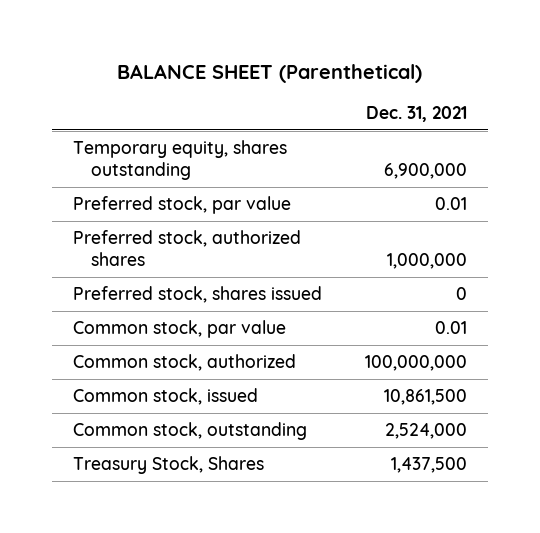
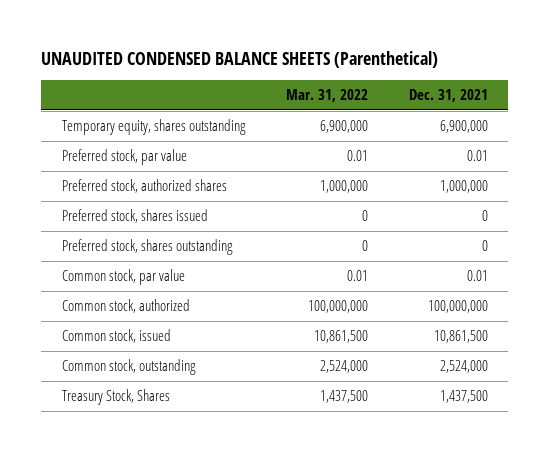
[116,63,422,83] BALANCE SHEET (Parenthetical) -> [41,50,439,68] UNAUDITED CONDENSED BALANCE SHEETS (Parenthetical)
none -> [285,89,368,103] Mar. 31, 2022
none -> [61,239,233,256] Preferred stock, shares outstanding

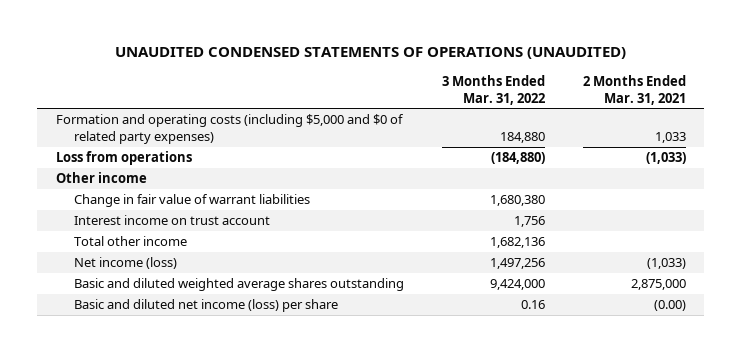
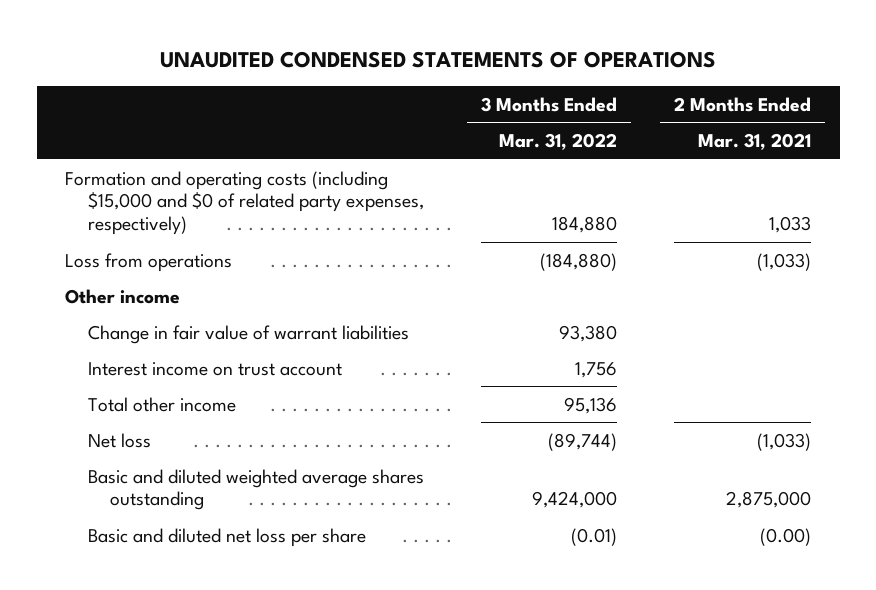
[114,47,626,60] UNAUDITED CONDENSED STATEMENTS OF OPERATIONS (UNAUDITED) -> [160,50,717,68] UNAUDITED CONDENSED STATEMENTS OF OPERATIONS
[55,114,404,144] Formation and operating costs (including $5,000 and $0 of related party expenses) -> [65,170,424,236] Formation and operating costs (including $15,000 and $0 of related party expenses, respectively)
[489,195,545,207] 1,680,380 -> [558,324,617,342] 93,380
[489,237,545,249] 1,682,136 -> [563,396,617,414] 95,136
[74,257,178,270] Net income (loss) -> [87,432,151,448] Net loss
[489,258,545,270] 1,497,256 -> [547,432,617,451] (89,744)
[74,299,339,313] Basic and diluted net income (loss) per share -> [87,527,366,547] Basic and diluted net loss per share
[520,300,545,310] 0.16 -> [570,527,617,546] (0.01)

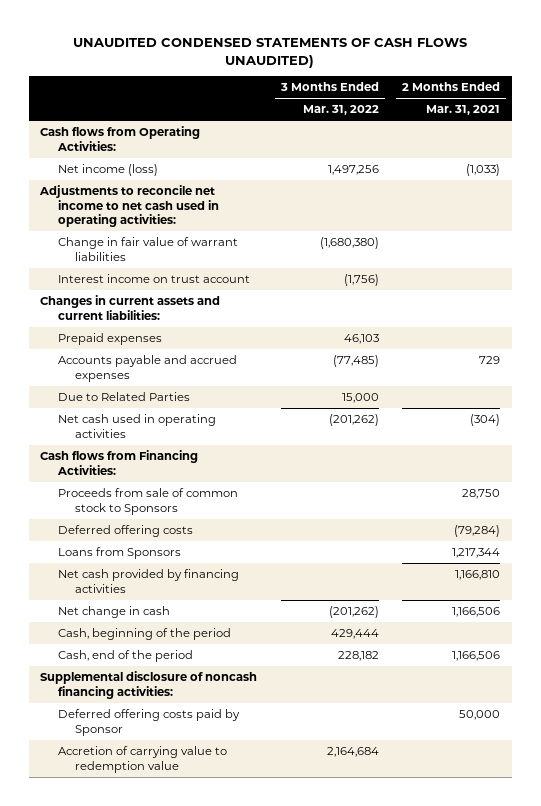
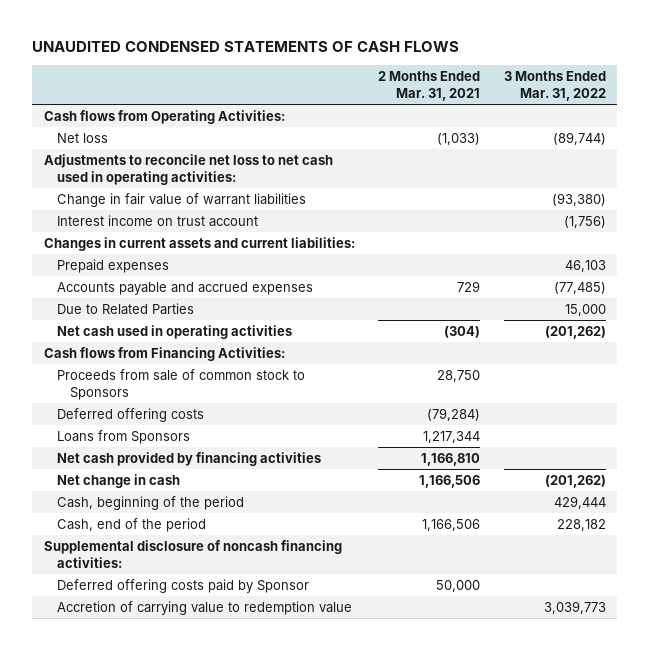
[73,37,468,68] UNAUDITED CONDENSED STATEMENTS OF CASH FLOWS UNAUDITED) -> [32,41,460,53] UNAUDITED CONDENSED STATEMENTS OF CASH FLOWS
[57,164,158,177] Net income (loss) -> [56,132,108,143] Net loss
[327,165,379,176] 1,497,256 -> [552,131,606,145] (89,744)
[39,185,219,228] Adjustments to reconcile net income to net cash used in operating activities: -> [43,153,333,185] Adjustments to reconcile net loss to net cash used in operating activities:
[319,237,379,250] (1,680,380) -> [551,192,606,206] (93,380)
[326,747,379,758] 2,164,684 -> [543,600,606,614] 3,039,773

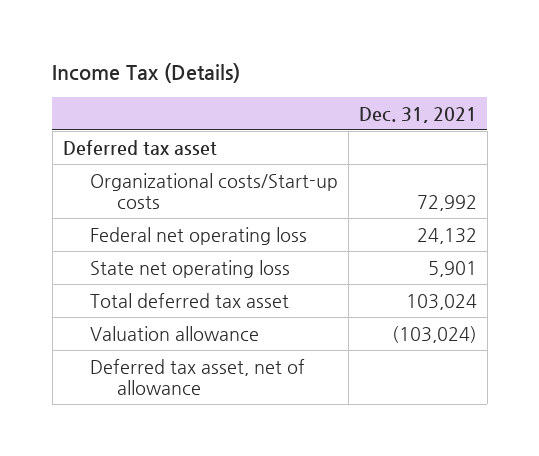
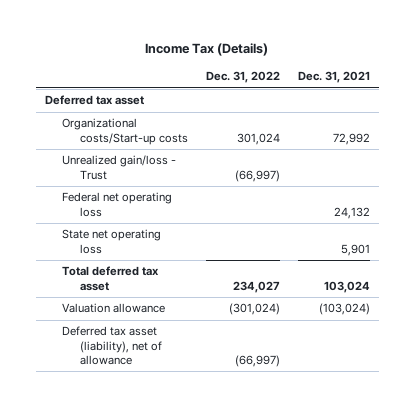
none -> [205,71,280,84] Dec. 31, 2022
none -> [62,155,177,180] Unrealized gain/loss - Trust
[89,358,305,395] Deferred tax asset, net of allowance -> [62,326,162,365] Deferred tax asset (liability), net of allowance

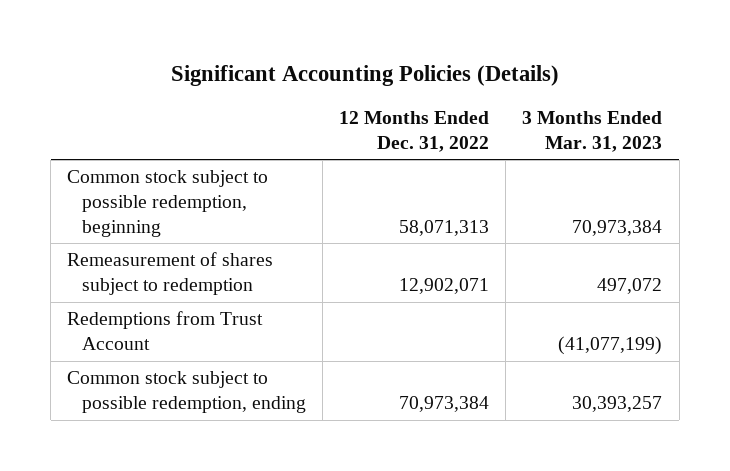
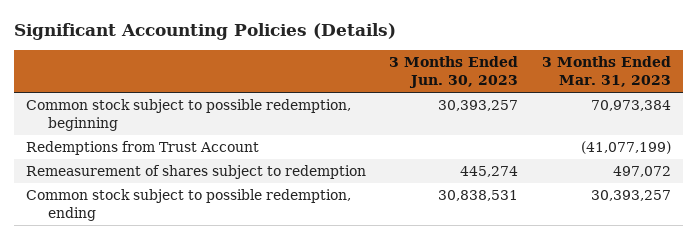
[338,110,489,152] 12 Months Ended Dec. 31, 2022 -> none
none -> [389,56,519,89] 3 Months Ended Jun. 30, 2023
[67,252,274,296] Remeasurement of shares subject to redemption -> [25,165,366,180] Remeasurement of shares subject to redemption

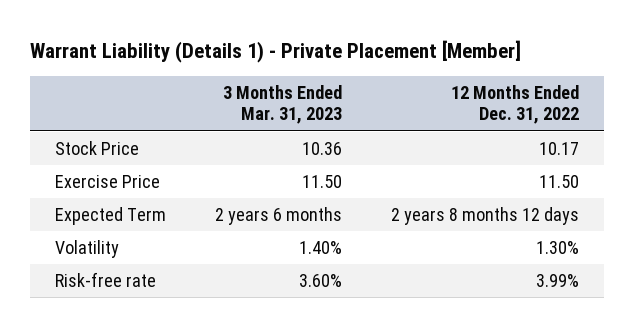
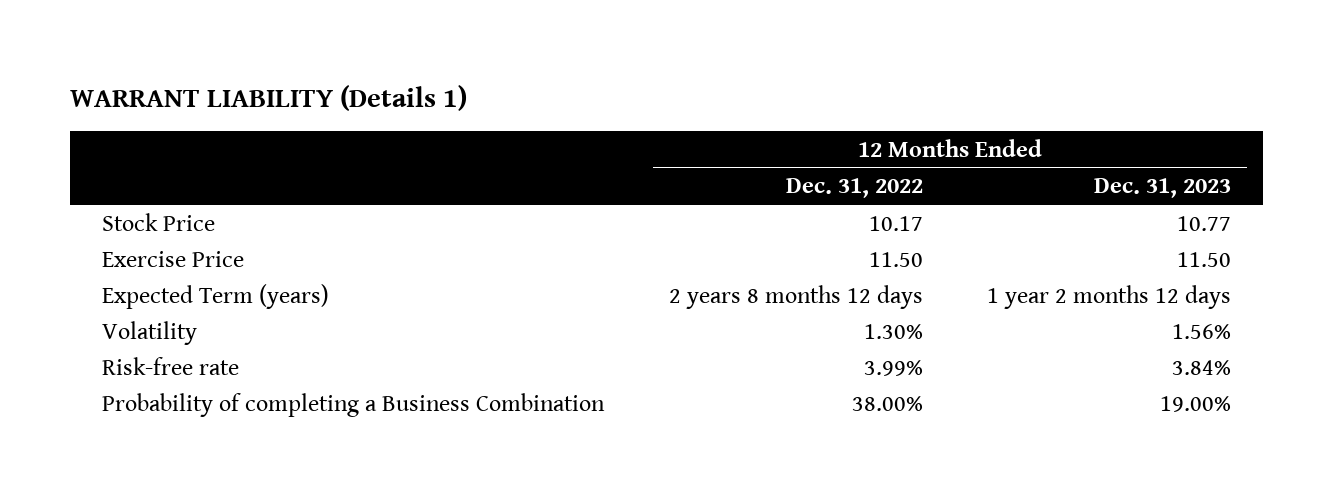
[30,40,522,64] Warrant Liability (Details 1) - Private Placement [Member] -> [70,85,468,112] WARRANT LIABILITY (Details 1)
[223,85,343,125] 3 Months Ended Mar. 31, 2023 -> none
none -> [1094,178,1232,199] Dec. 31, 2023
[54,206,166,225] Expected Term -> [102,283,330,309] Expected Term (years)
none -> [102,392,606,417] Probability of completing a Business Combination

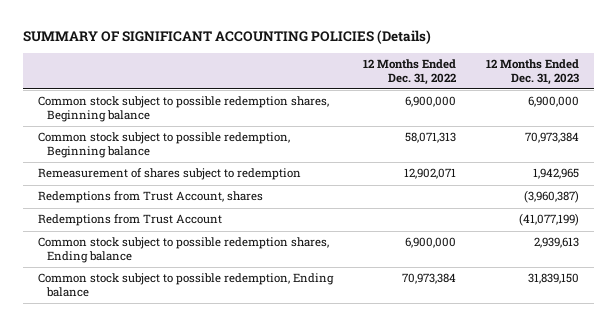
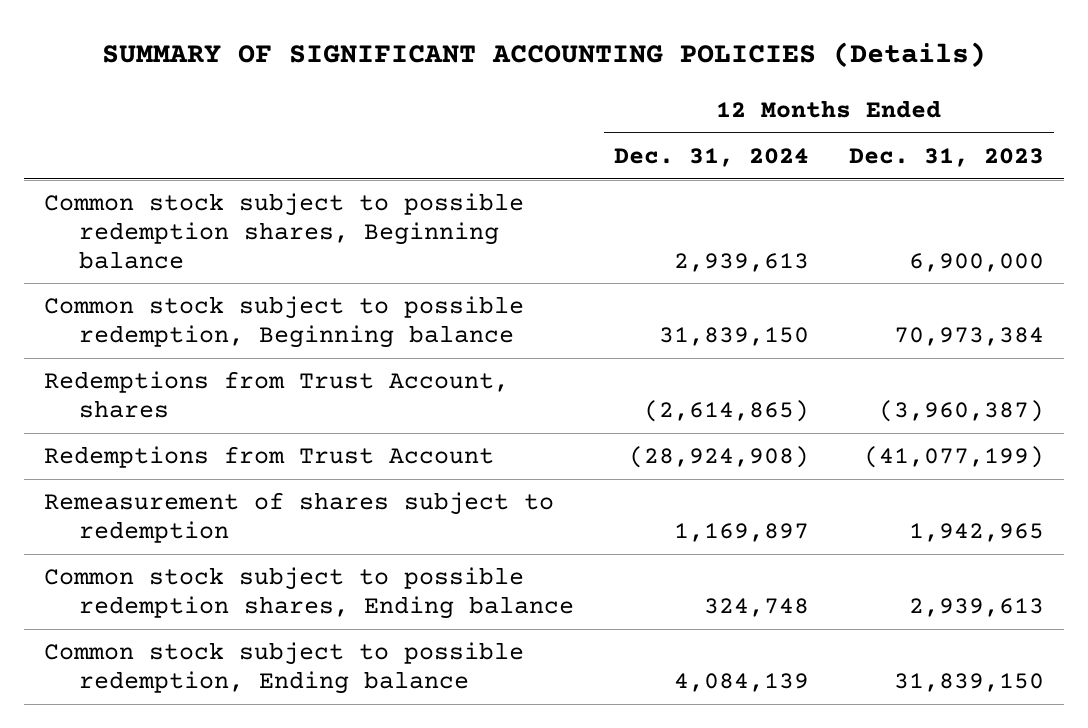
[362,59,456,85] 12 Months Ended Dec. 31, 2022 -> none
none -> [613,147,809,167] Dec. 31, 2024
[37,168,301,181] Remeasurement of shares subject to redemption -> [43,492,554,543] Remeasurement of shares subject to redemption

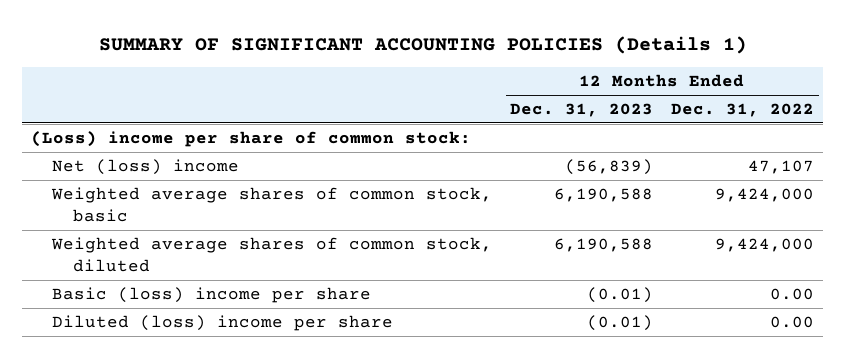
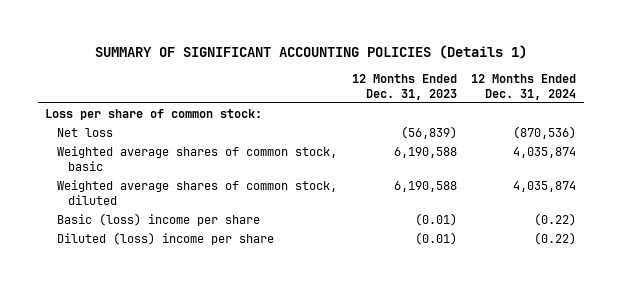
[671,103,815,118] Dec. 31, 2022 -> none
none -> [471,74,577,100] 12 Months Ended Dec. 31, 2024
[31,131,472,148] (Loss) income per share of common stock: -> [45,108,263,120] Loss per share of common stock:
[52,159,240,176] Net (loss) income -> [56,127,113,137] Net loss

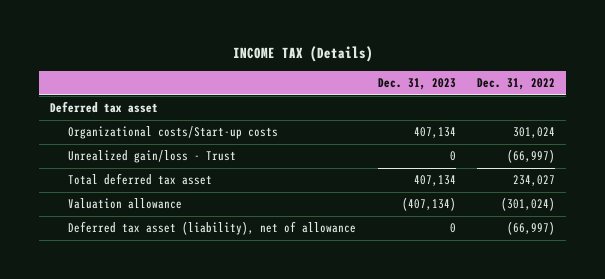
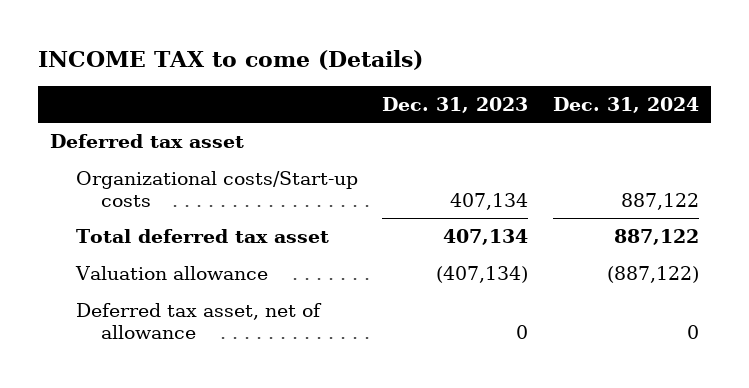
[232,46,373,63] INCOME TAX (Details) -> [37,49,423,70] INCOME TAX to come (Details)
[477,78,556,91] Dec. 31, 2022 -> none
none -> [552,96,699,113] Dec. 31, 2024
[67,150,236,164] Unrealized gain/loss - Trust -> none
[67,221,356,236] Deferred tax asset (liability), net of allowance -> [75,303,322,339] Deferred tax asset, net of allowance

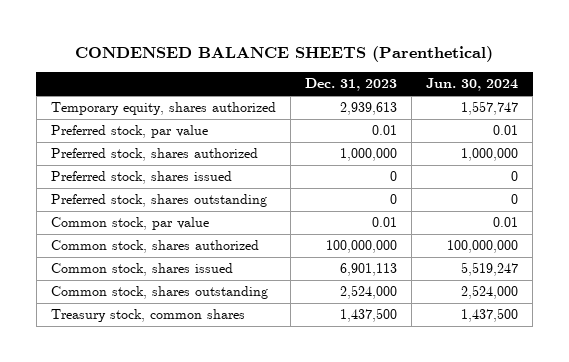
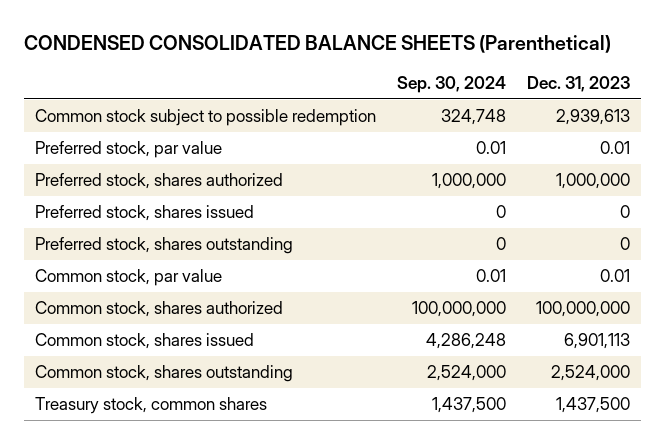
[75,45,494,62] CONDENSED BALANCE SHEETS (Parenthetical) -> [23,34,611,53] CONDENSED CONSOLIDATED BALANCE SHEETS (Parenthetical)
[426,78,519,92] Jun. 30, 2024 -> none
none -> [396,75,506,93] Sep. 30, 2024
[50,102,276,116] Temporary equity, shares authorized -> [34,109,376,127] Common stock subject to possible redemption

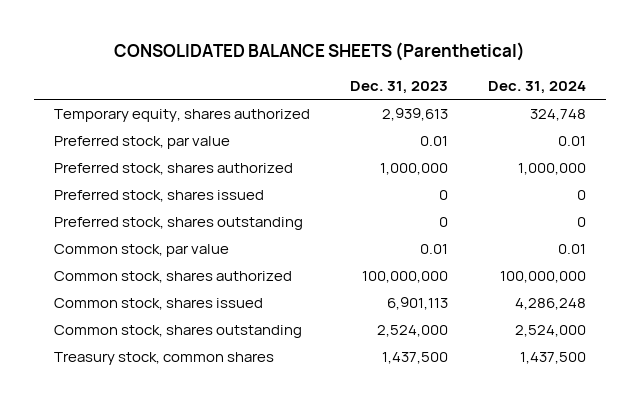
[23,34,611,53] CONDENSED CONSOLIDATED BALANCE SHEETS (Parenthetical) -> [114,42,526,62] CONSOLIDATED BALANCE SHEETS (Parenthetical)
[396,75,506,93] Sep. 30, 2024 -> none
none -> [488,81,587,95] Dec. 31, 2024
[34,109,376,127] Common stock subject to possible redemption -> [54,108,311,122] Temporary equity, shares authorized

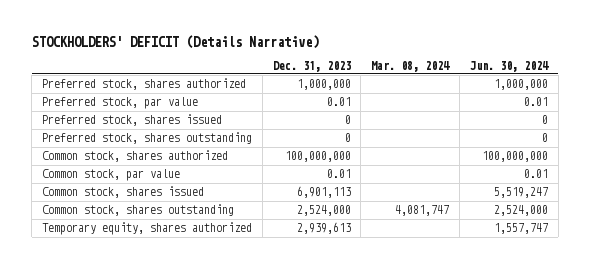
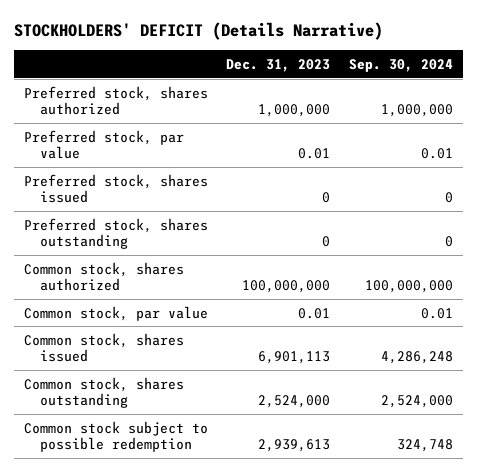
[371,60,451,72] Mar. 08, 2024 -> none
[469,60,549,72] Jun. 30, 2024 -> none
none -> [349,58,454,72] Sep. 30, 2024
[41,222,252,236] Temporary equity, shares authorized -> [23,420,208,453] Common stock subject to possible redemption

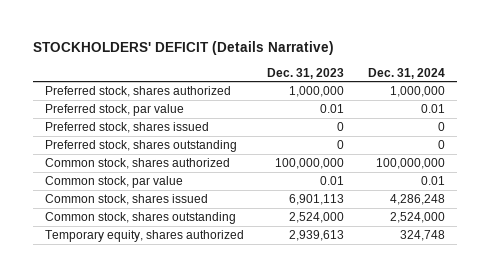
[349,58,454,72] Sep. 30, 2024 -> none
none -> [367,67,445,79] Dec. 31, 2024
[23,420,208,453] Common stock subject to possible redemption -> [45,230,245,243] Temporary equity, shares authorized

